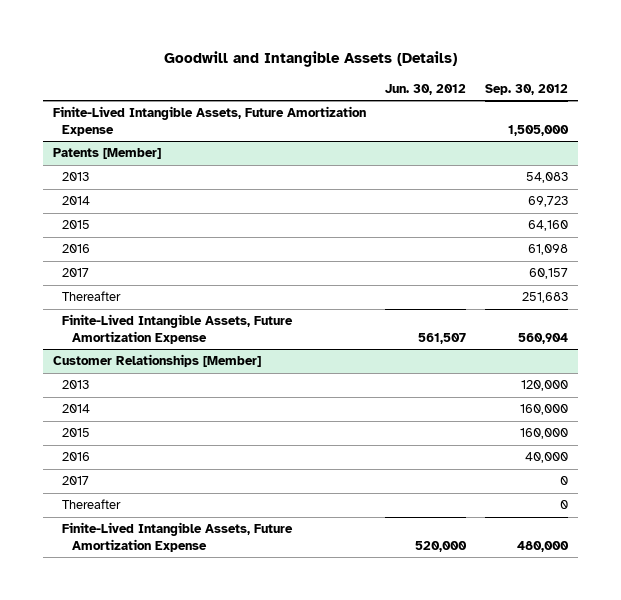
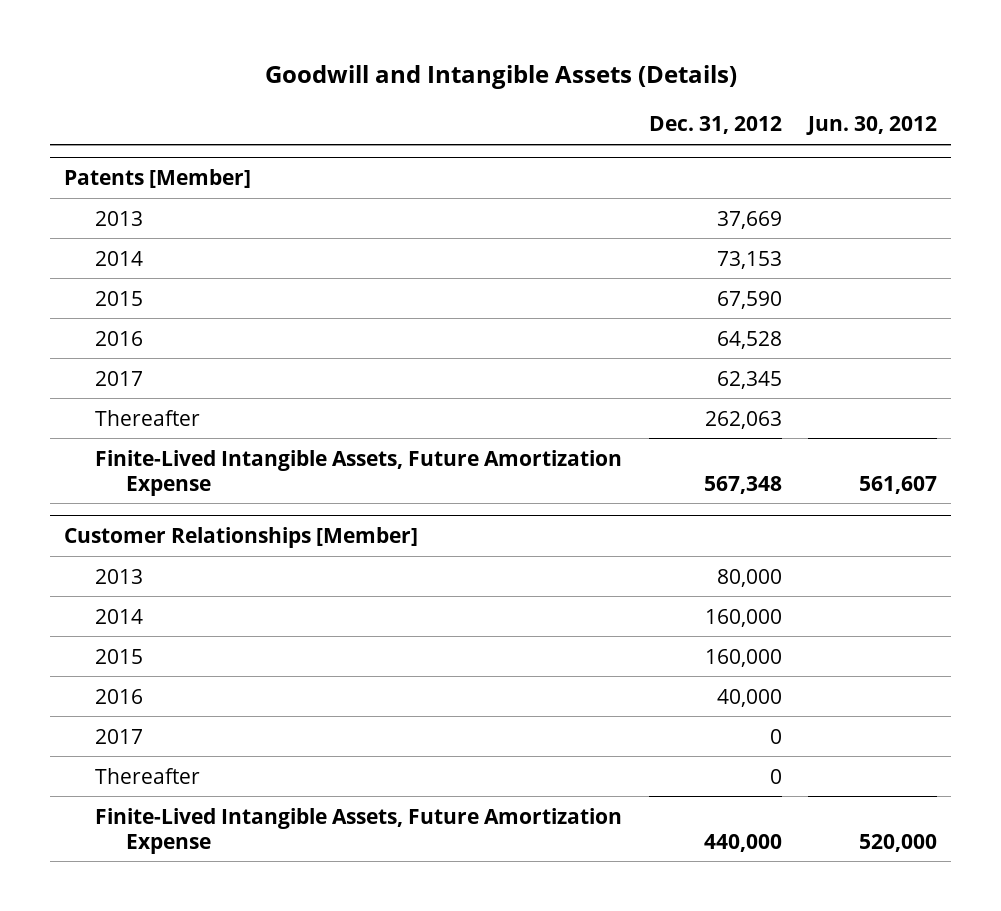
[485,83,569,95] Sep. 30, 2012 -> none
none -> [648,116,782,135] Dec. 31, 2012
[52,106,366,136] Finite-Lived Intangible Assets, Future Amortization Expense -> none
[418,332,467,344] 561,507 -> [859,475,938,494] 561,607

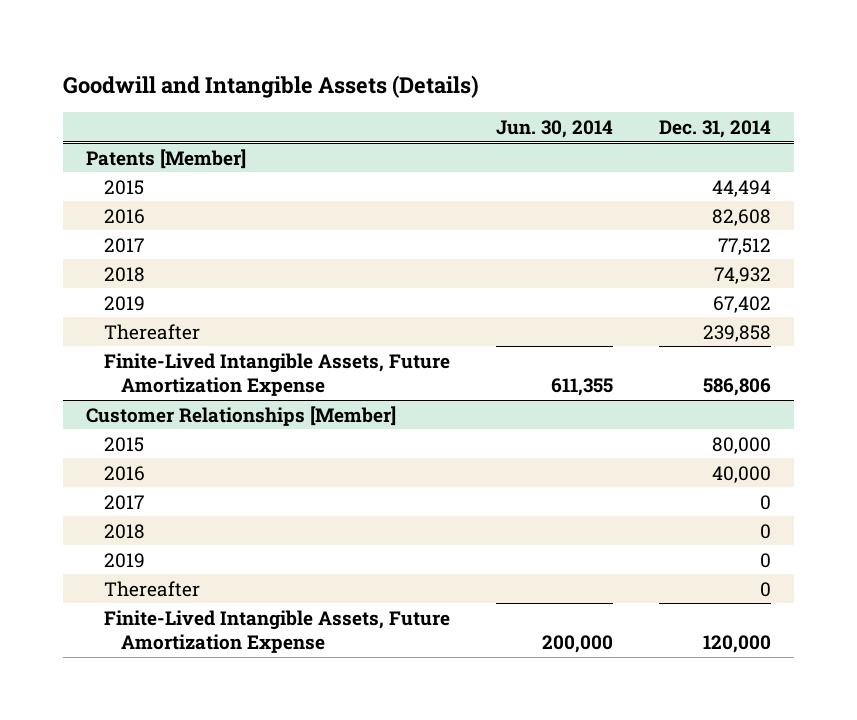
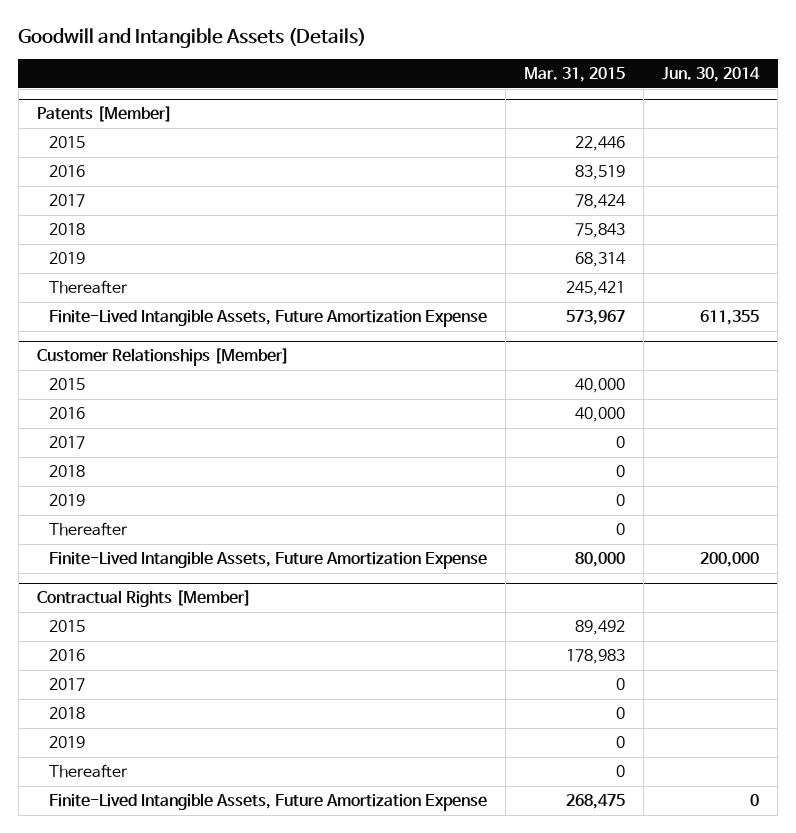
[658,120,771,139] Dec. 31, 2014 -> none
none -> [524,67,626,83] Mar. 31, 2015
none -> [36,590,251,608] Contractual Rights [Member]
none -> [49,620,86,633] 2015
none -> [49,649,86,662] 2016
none -> [49,678,86,692] 2017
none -> [49,707,86,720] 2018
none -> [49,736,86,749] 2019
none -> [49,764,129,779] Thereafter
none -> [49,793,488,812] Finite-Lived Intangible Assets, Future Amortization Expense

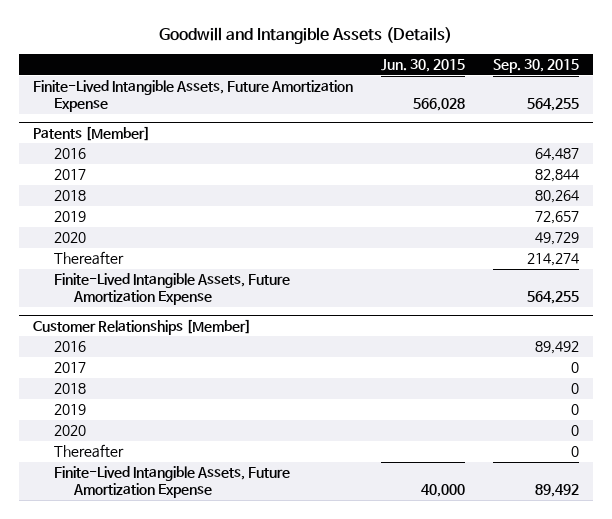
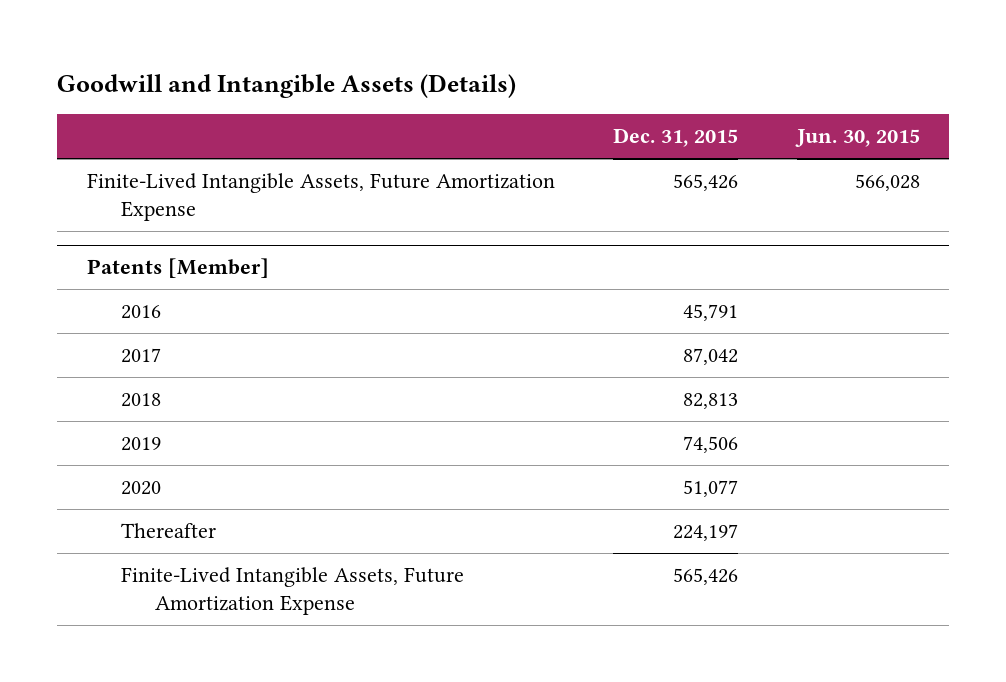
[493,59,580,74] Sep. 30, 2015 -> none
none -> [613,128,739,148] Dec. 31, 2015
[33,318,252,335] Customer Relationships [Member] -> none
[53,341,86,353] 2016 -> none
[53,362,86,374] 2017 -> none
[53,383,86,395] 2018 -> none
[53,404,86,416] 2019 -> none
[53,425,86,437] 2020 -> none
[53,444,124,459] Thereafter -> none
[53,466,290,499] Finite-Lived Intangible Assets, Future Amortization Expense -> none

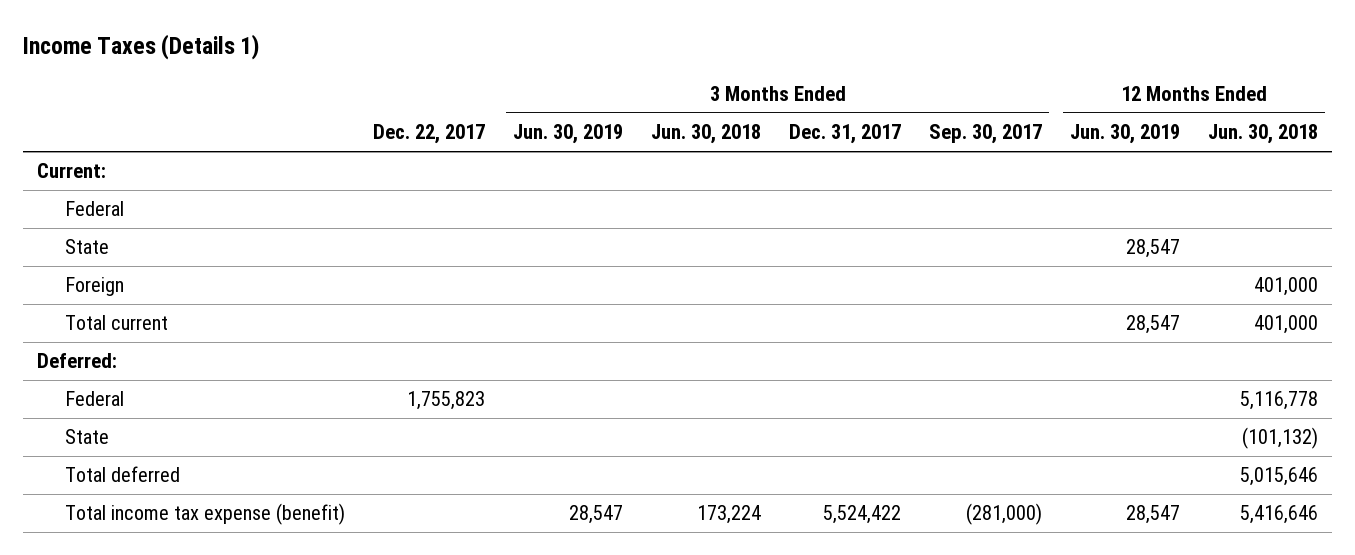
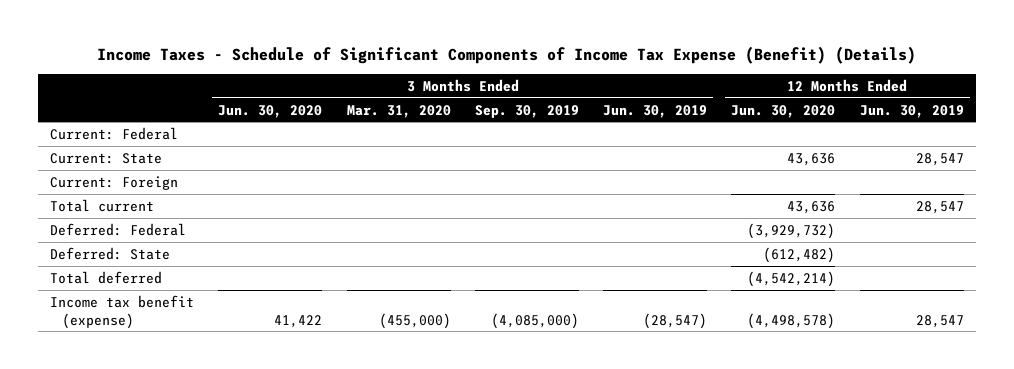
[22,34,259,61] Income Taxes (Details 1) -> [96,46,916,65] Income Taxes - Schedule of Significant Components of Income Tax Expense (Benefit) (Details)
[373,124,486,145] Dec. 22, 2017 -> none
[651,124,762,145] Jun. 30, 2018 -> none
[789,124,902,145] Dec. 31, 2017 -> none
[929,124,1043,145] Sep. 30, 2017 -> none
[1208,124,1319,145] Jun. 30, 2018 -> none
none -> [218,104,323,118] Jun. 30, 2020
none -> [346,104,451,118] Mar. 31, 2020
none -> [474,104,579,118] Sep. 30, 2019
none -> [731,104,836,118] Jun. 30, 2020
[36,163,106,179] Current: -> none
[65,201,125,217] Federal -> [50,126,179,140] Current: Federal
[65,239,110,255] State -> [50,152,163,164] Current: State
[65,277,125,297] Foreign -> [50,175,179,190] Current: Foreign
[36,353,117,369] Deferred: -> none
[65,391,125,407] Federal -> [50,222,187,236] Deferred: Federal
[65,429,110,445] State -> [50,246,171,260] Deferred: State
[65,503,346,526] Total income tax expense (benefit) -> [50,294,195,329] Income tax benefit (expense)
[569,505,624,525] 28,547 -> [643,312,708,329] (28,547)

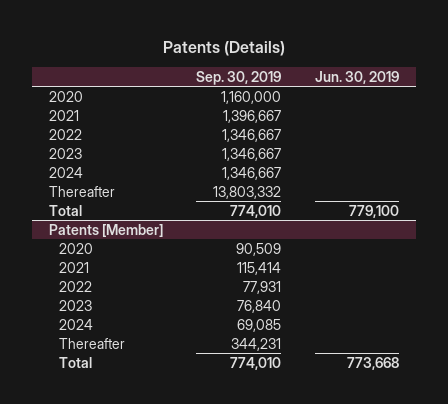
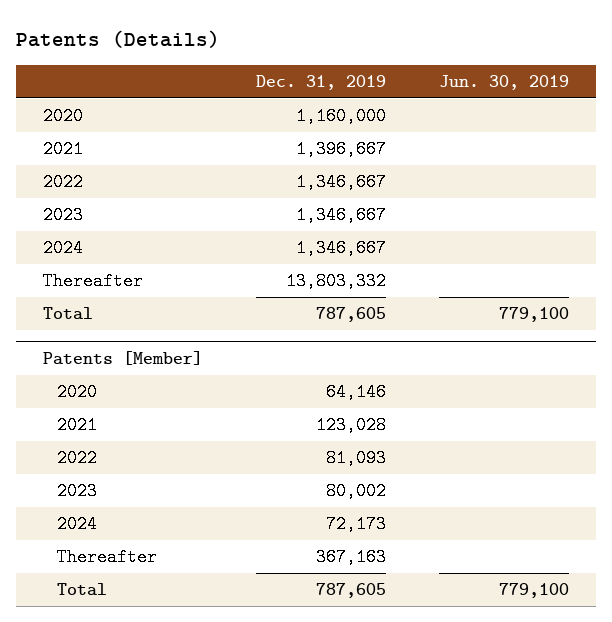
[196,70,282,85] Sep. 30, 2019 -> none
none -> [256,74,387,90] Dec. 31, 2019
[347,356,400,370] 773,668 -> [499,583,570,599] 779,100

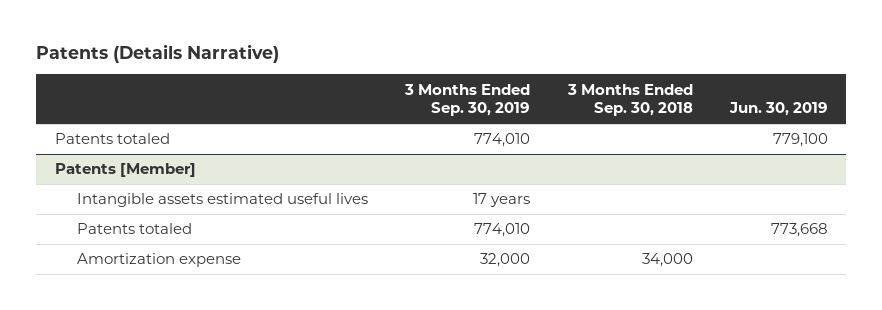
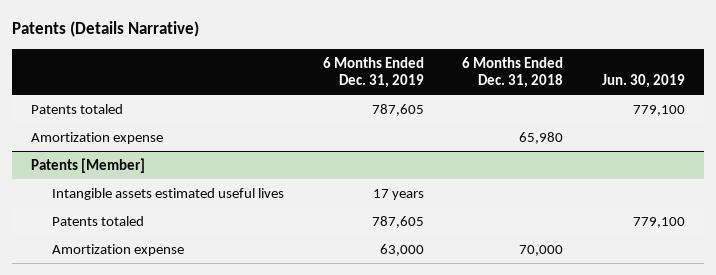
[404,83,531,117] 3 Months Ended Sep. 30, 2019 -> none
[566,83,693,117] 3 Months Ended Sep. 30, 2018 -> none
none -> [322,56,424,89] 6 Months Ended Dec. 31, 2019
none -> [462,56,564,89] 6 Months Ended Dec. 31, 2018
none -> [31,131,164,144] Amortization expense
[770,223,828,238] 773,668 -> [632,216,685,228] 779,100

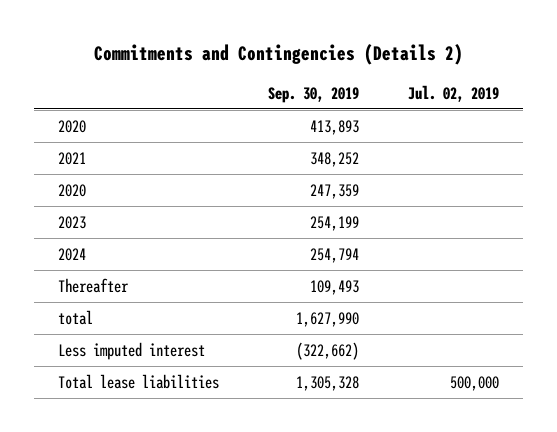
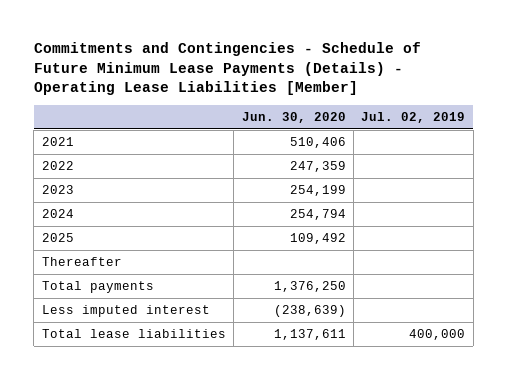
[93,43,463,65] Commitments and Contingencies (Details 2) -> [33,42,421,96] Commitments and Contingencies - Schedule of Future Minimum Lease Payments (Details) - Operating Lease Liabilities [Member]
[268,86,360,103] Sep. 30, 2019 -> none
none -> [241,111,346,123] Jun. 30, 2020
[58,119,87,133] 2020 -> none
[58,183,87,197] 2020 -> none
none -> [41,161,74,171] 2022
none -> [41,233,74,243] 2025
[58,309,94,325] total -> [41,281,154,294] Total payments
[449,375,499,391] 500,000 -> [409,329,466,341] 400,000

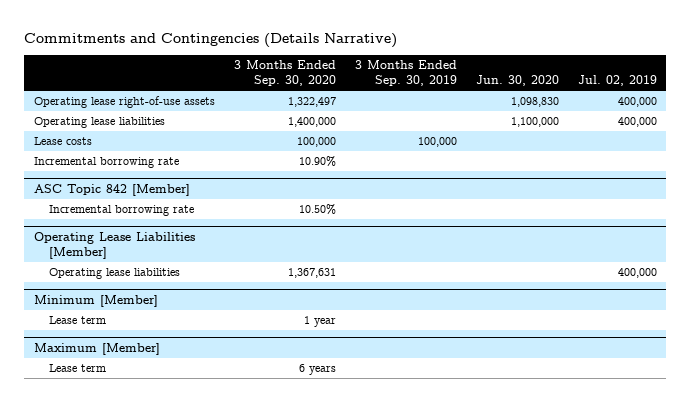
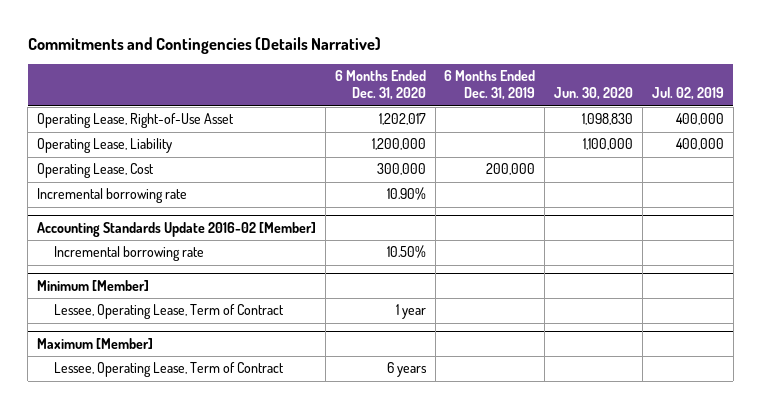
[233,59,336,87] 3 Months Ended Sep. 30, 2020 -> none
[354,59,457,87] 3 Months Ended Sep. 30, 2019 -> none
none -> [334,70,426,101] 6 Months Ended Dec. 31, 2020
none -> [444,70,536,101] 6 Months Ended Dec. 31, 2019
[33,96,215,109] Operating lease right-of-use assets -> [37,113,235,129] Operating Lease, Right-of-Use Asset
[33,117,165,129] Operating lease liabilities -> [37,138,173,154] Operating Lease, Liability
[33,137,92,146] Lease costs -> [37,163,155,179] Operating Lease, Cost
[33,183,190,196] ASC Topic 842 [Member] -> [37,222,317,238] Accounting Standards Update 2016-02 [Member]
[33,231,195,260] Operating Lease Liabilities [Member] -> none
[48,268,180,280] Operating lease liabilities -> none
[48,316,106,325] Lease term -> [53,304,284,320] Lessee, Operating Lease, Term of Contract
[48,364,106,373] Lease term -> [53,362,284,378] Lessee, Operating Lease, Term of Contract

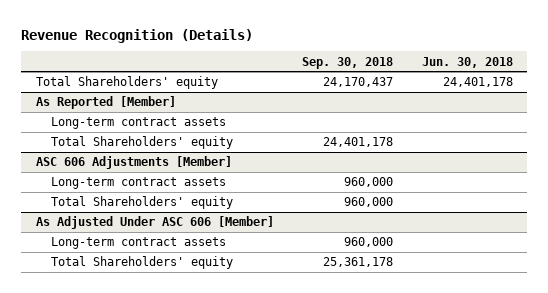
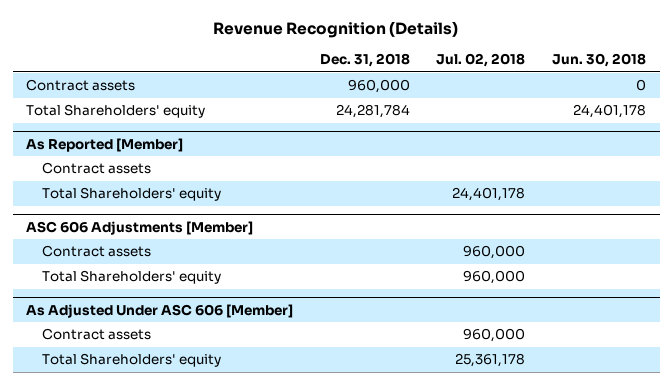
[302,56,394,69] Sep. 30, 2018 -> none
none -> [319,53,410,68] Dec. 31, 2018
none -> [436,53,526,68] Jul. 02, 2018
none -> [26,79,136,92] Contract assets
[50,117,226,130] Long-term contract assets -> [42,162,152,175] Contract assets
[50,177,226,190] Long-term contract assets -> [42,245,152,258] Contract assets
[50,237,226,250] Long-term contract assets -> [42,328,152,341] Contract assets

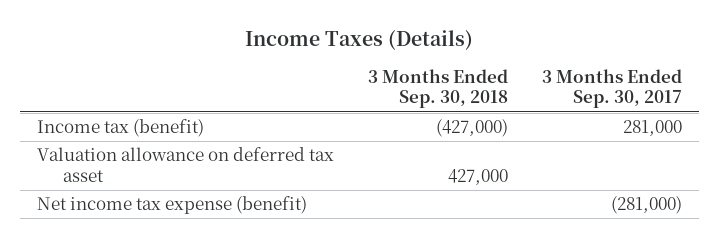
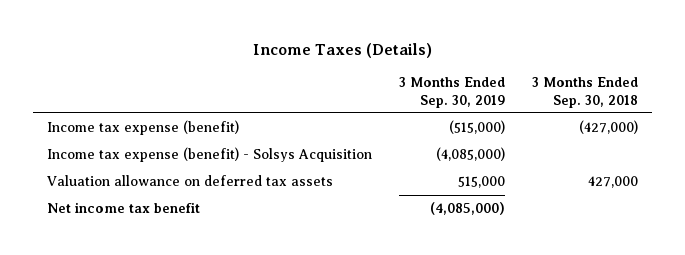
[541,68,682,109] 3 Months Ended Sep. 30, 2017 -> none
none -> [398,76,505,108] 3 Months Ended Sep. 30, 2019
[36,119,204,138] Income tax (benefit) -> [46,120,239,136] Income tax expense (benefit)
none -> [46,147,372,163] Income tax expense (benefit) - Solsys Acquisition
[36,147,334,182] Valuation allowance on deferred tax asset -> [46,175,333,187] Valuation allowance on deferred tax assets
[36,196,307,215] Net income tax expense (benefit) -> [46,202,200,214] Net income tax benefit

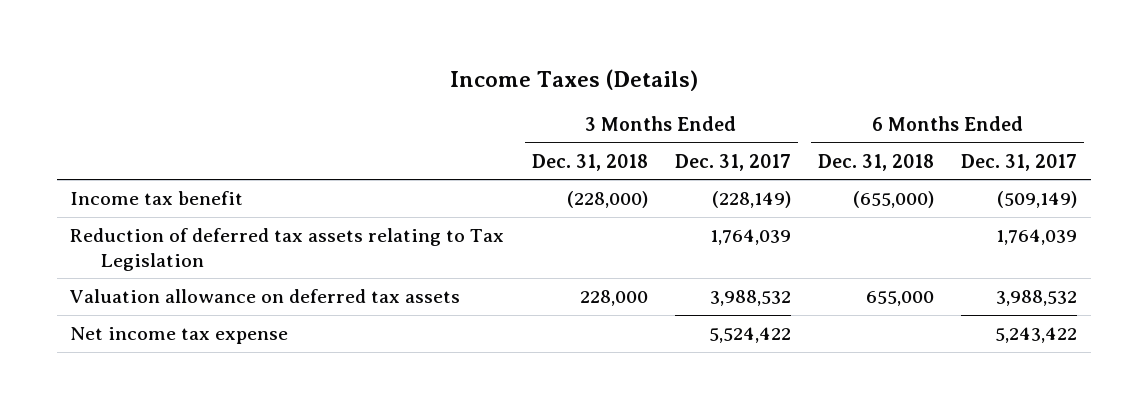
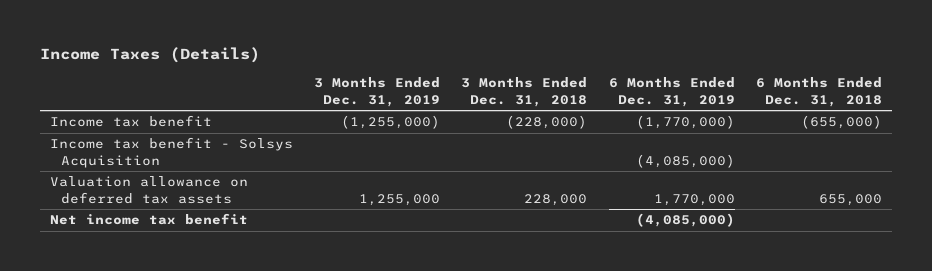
[674,153,791,171] Dec. 31, 2017 -> none
[961,153,1078,171] Dec. 31, 2017 -> none
none -> [314,77,441,107] 3 Months Ended Dec. 31, 2019
none -> [608,77,735,107] 6 Months Ended Dec. 31, 2019
[70,227,505,271] Reduction of deferred tax assets relating to Tax Legislation -> none
none -> [50,137,294,168] Income tax benefit - Solsys Acquisition
[70,326,289,344] Net income tax expense -> [50,213,249,226] Net income tax benefit

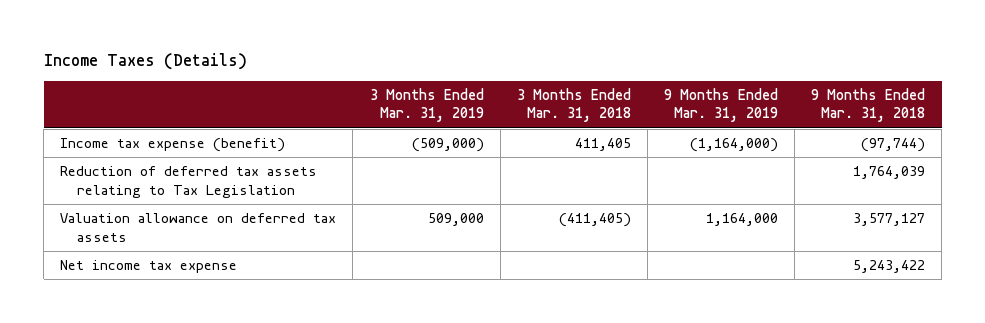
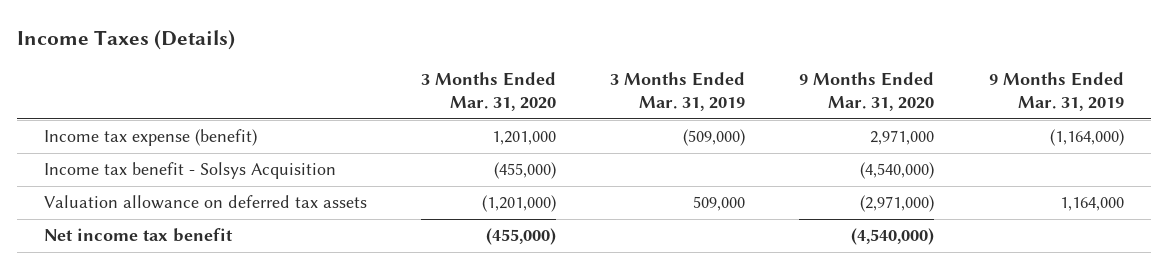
[516,87,631,123] 3 Months Ended Mar. 31, 2018 -> none
[811,87,926,123] 9 Months Ended Mar. 31, 2018 -> none
none -> [421,72,557,112] 3 Months Ended Mar. 31, 2020
none -> [799,72,935,112] 9 Months Ended Mar. 31, 2020
[60,166,318,198] Reduction of deferred tax assets relating to Tax Legislation -> none
none -> [43,162,336,180] Income tax benefit - Solsys Acquisition
[60,260,238,274] Net income tax expense -> [43,228,233,243] Net income tax benefit

